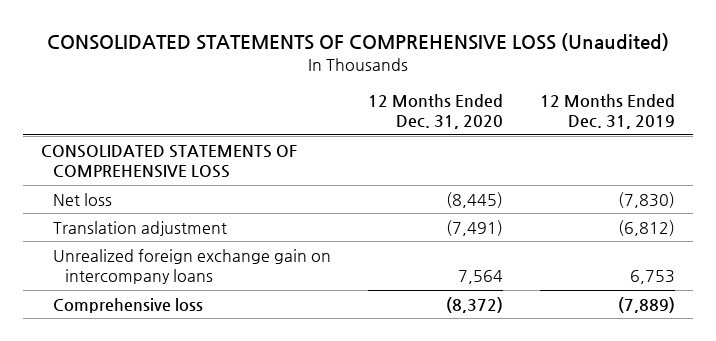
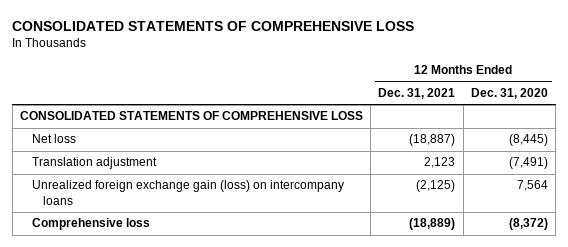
[47,33,670,52] CONSOLIDATED STATEMENTS OF COMPREHENSIVE LOSS (Unaudited) -> [12,20,415,31] CONSOLIDATED STATEMENTS OF COMPREHENSIVE LOSS
[539,93,675,130] 12 Months Ended Dec. 31, 2019 -> none
none -> [378,88,456,100] Dec. 31, 2021
[53,248,332,285] Unrealized foreign exchange gain on intercompany loans -> [31,180,344,205] Unrealized foreign exchange gain (loss) on intercompany loans

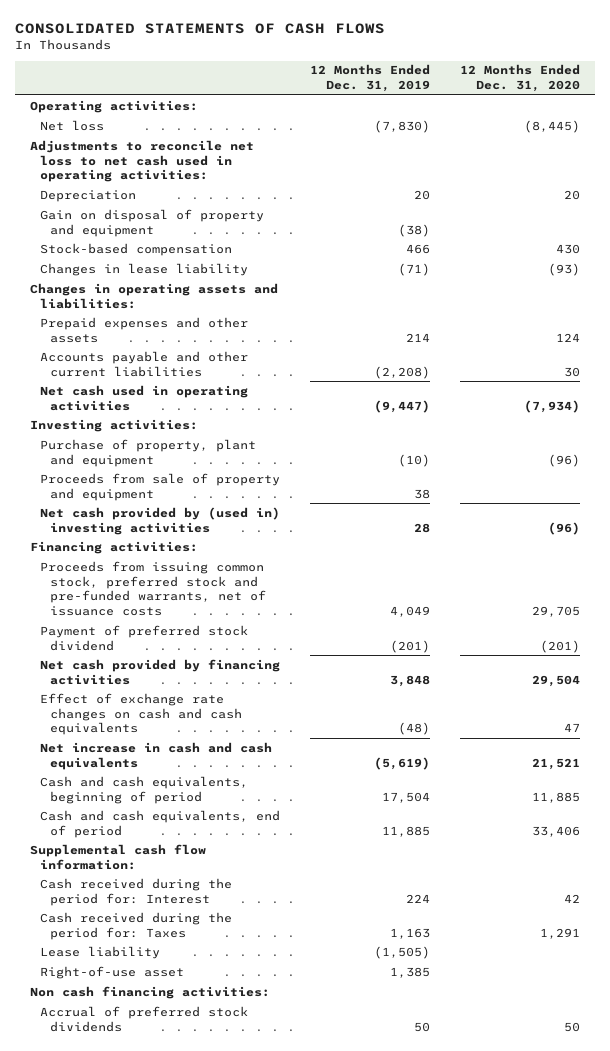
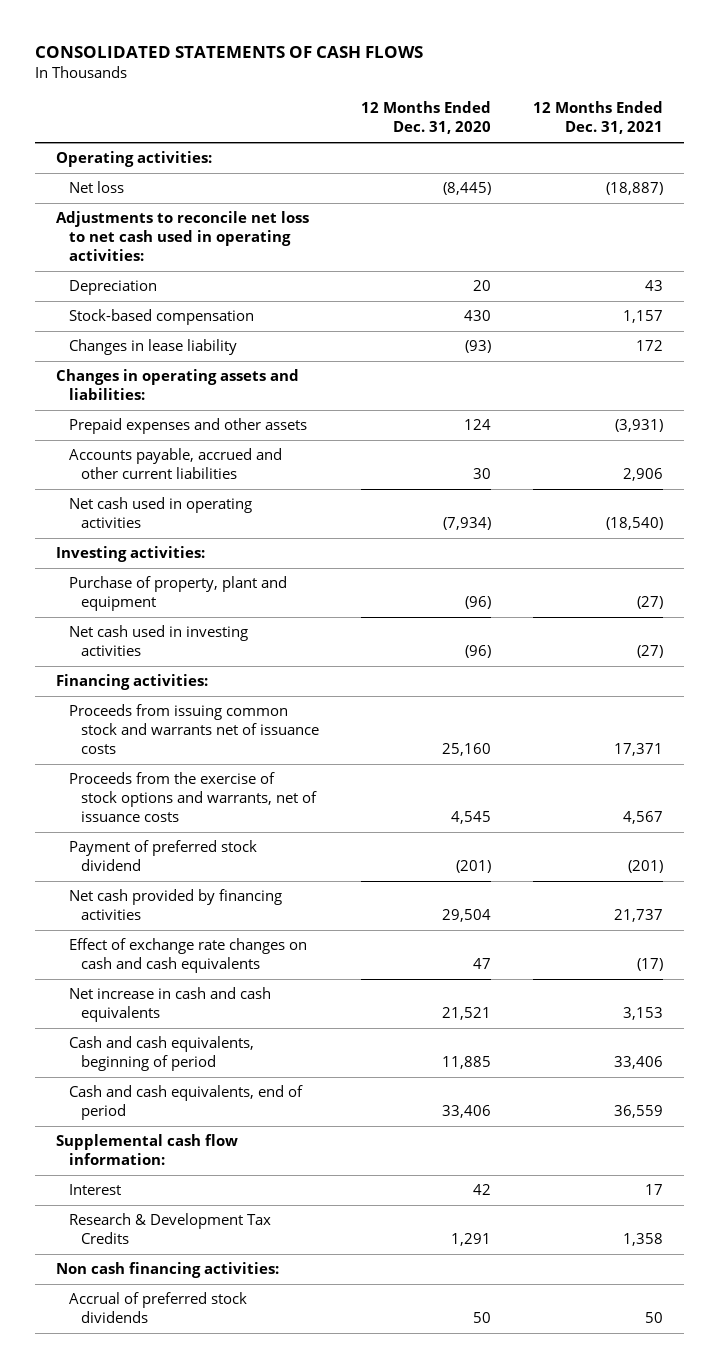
[309,64,430,93] 12 Months Ended Dec. 31, 2019 -> none
none -> [532,101,663,135] 12 Months Ended Dec. 31, 2021
[39,208,264,237] Gain on disposal of property and equipment -> none
[39,350,248,377] Accounts payable and other current liabilities -> [68,448,282,480] Accounts payable, accrued and other current liabilities
[39,472,280,501] Proceeds from sale of property and equipment -> none
[39,506,280,535] Net cash provided by (used in) investing activities -> [68,625,248,657] Net cash used in investing activities
[39,560,266,617] Proceeds from issuing common stock, preferred stock and pre-funded warrants, net of issuance costs -> [68,704,319,755] Proceeds from issuing common stock and warrants net of issuance costs
[531,606,580,618] 29,705 -> [441,743,491,757] 25,160
none -> [68,772,317,823] Proceeds from the exercise of stock options and warrants, net of issuance costs
[39,945,160,959] Lease liability -> none
[39,965,184,979] Right-of-use asset -> none
[39,877,232,906] Cash received during the period for: Interest -> [68,1184,121,1196] Interest
[39,911,232,940] Cash received during the period for: Taxes -> [68,1213,271,1245] Research & Development Tax Credits

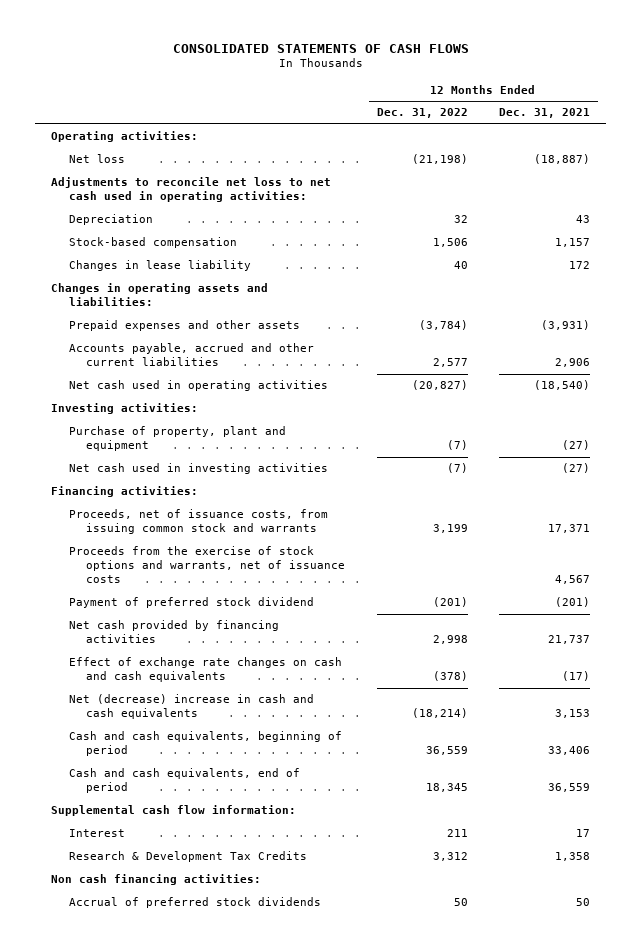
[360,101,491,135] 12 Months Ended Dec. 31, 2020 -> none
none -> [376,108,468,119] Dec. 31, 2022
[68,704,319,755] Proceeds from issuing common stock and warrants net of issuance costs -> [68,509,328,535] Proceeds, net of issuance costs, from issuing common stock and warrants
[68,987,271,1023] Net increase in cash and cash equivalents -> [68,694,314,720] Net (decrease) increase in cash and cash equivalents

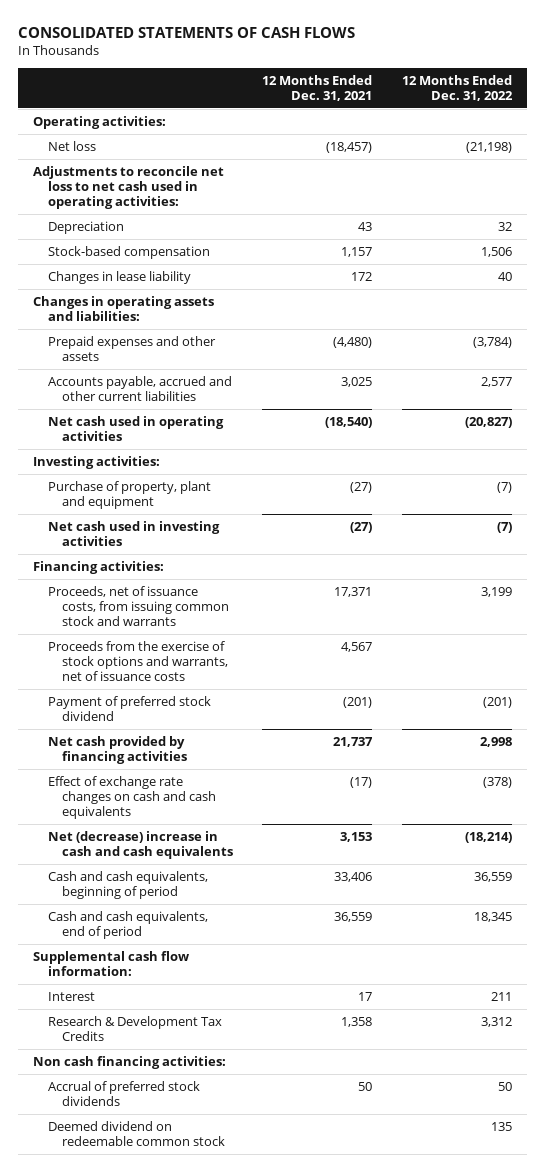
[534,154,591,165] (18,887) -> [326,141,373,153] (18,457)
[541,320,591,331] (3,931) -> [333,336,373,348] (4,480)
[555,358,591,368] 2,906 -> [341,376,373,387] 3,025
none -> [47,1120,225,1146] Deemed dividend on redeemable common stock

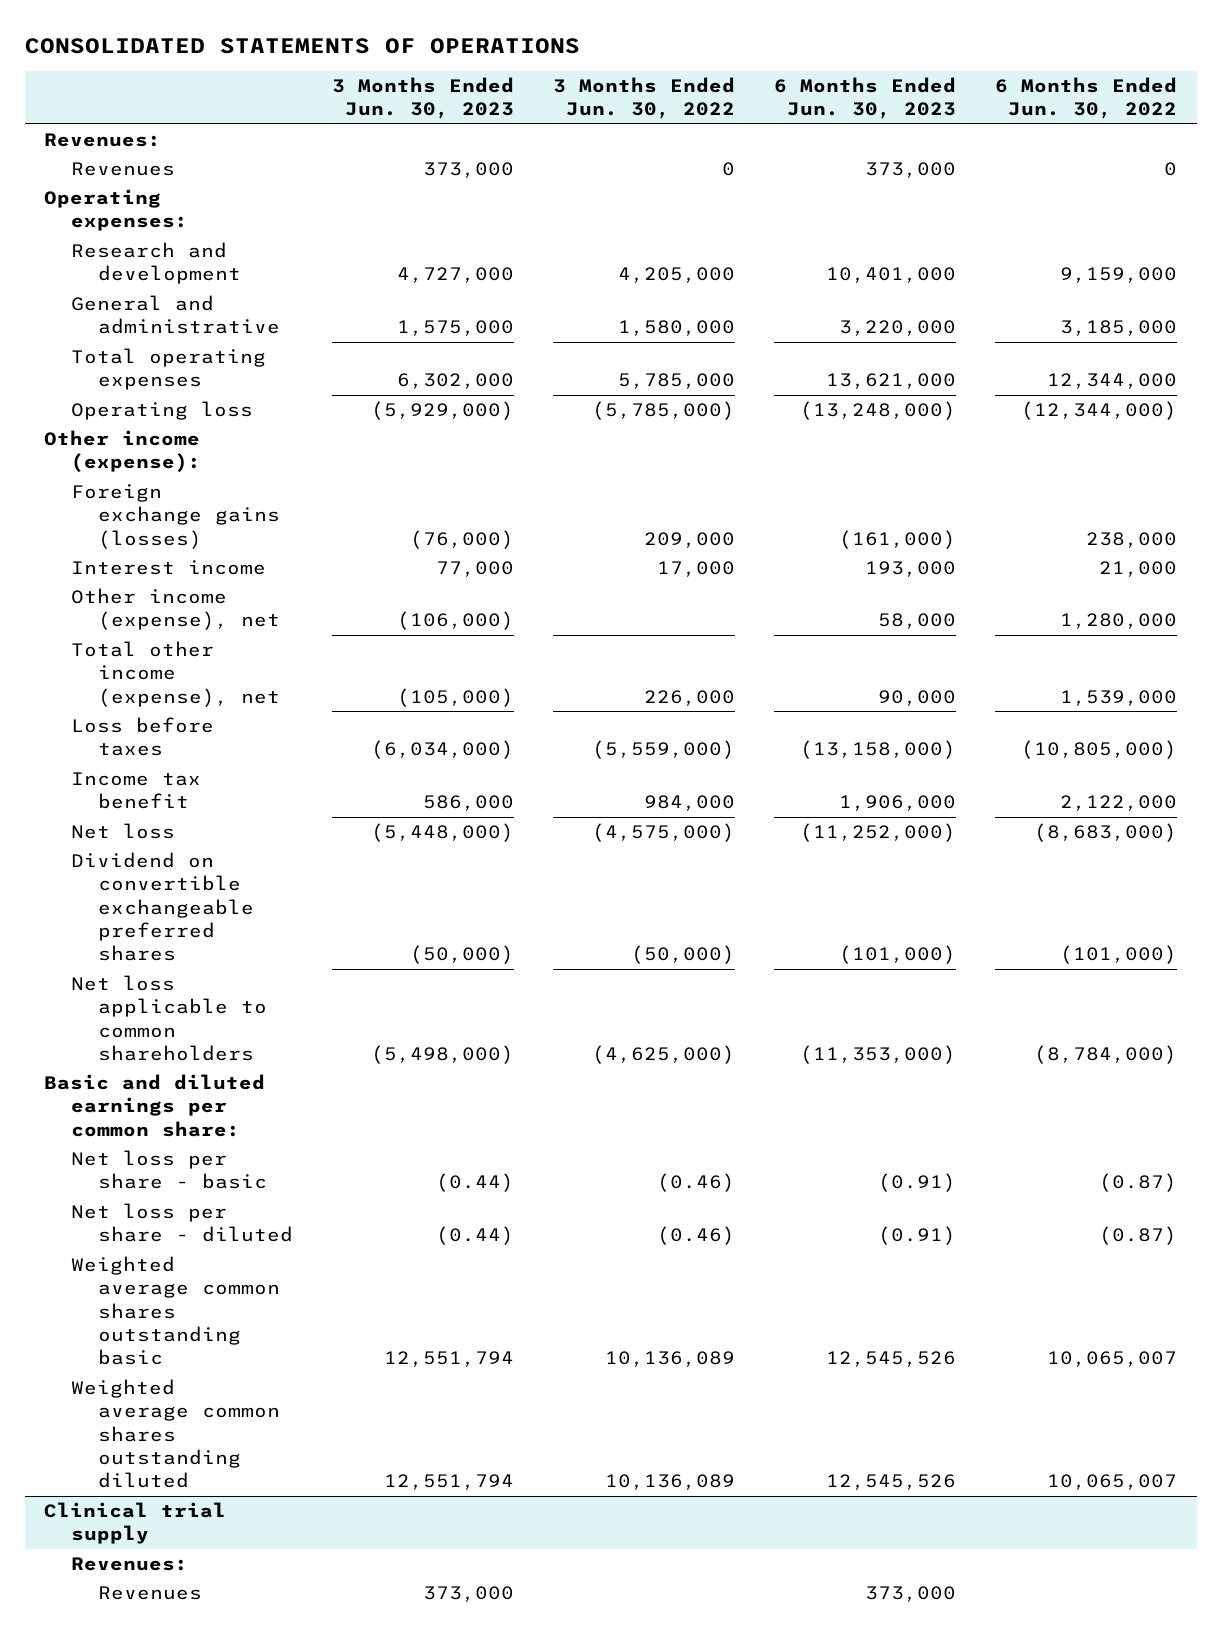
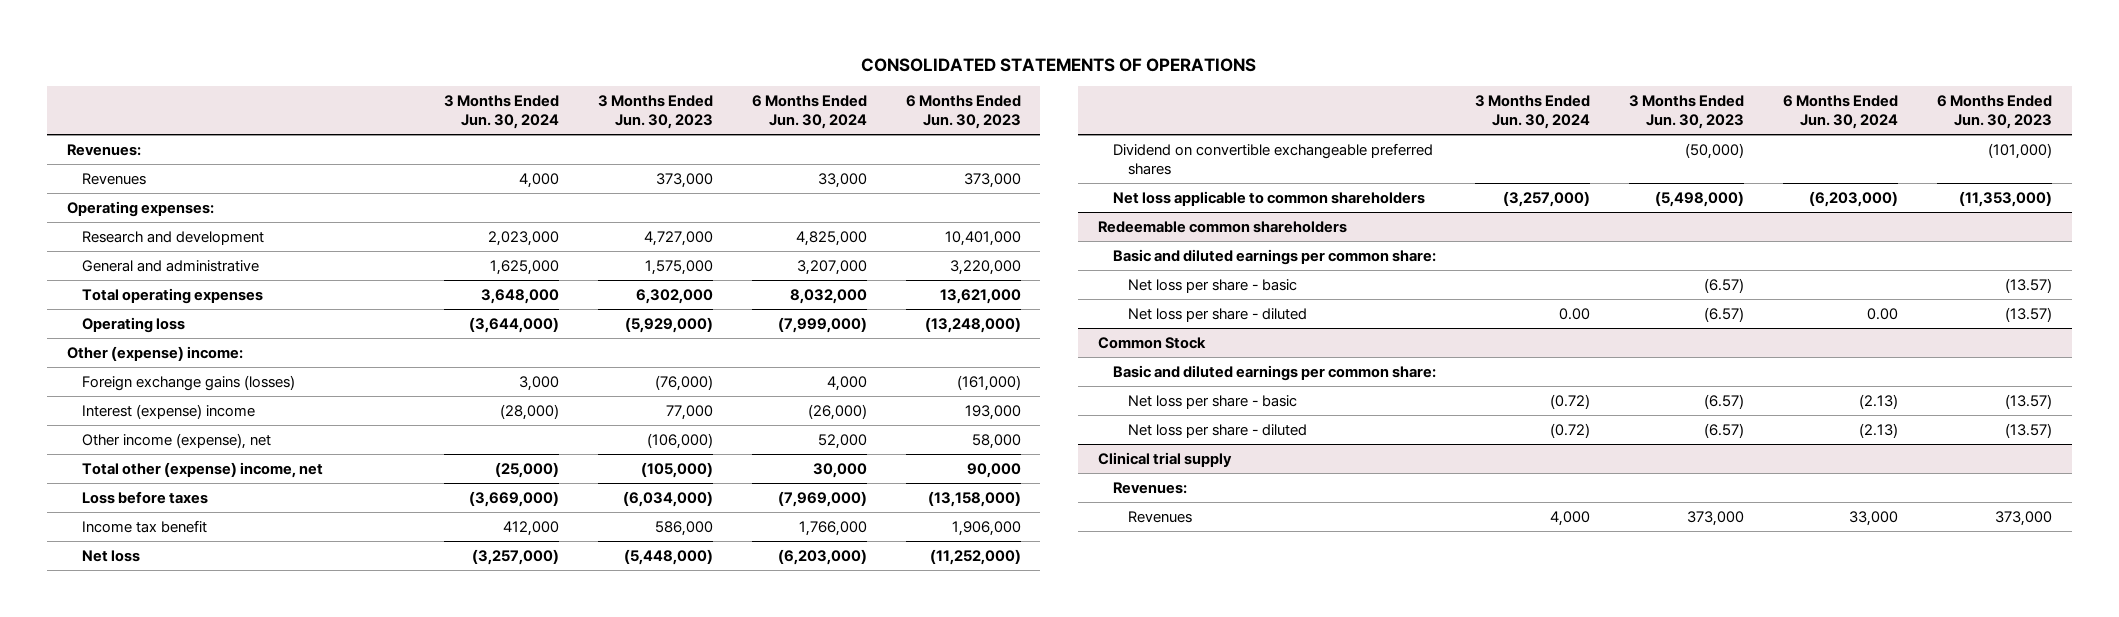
[553,76,736,120] 3 Months Ended Jun. 30, 2022 -> none
[995,76,1178,120] 6 Months Ended Jun. 30, 2022 -> none
none -> [443,94,559,130] 3 Months Ended Jun. 30, 2024
none -> [751,94,867,130] 6 Months Ended Jun. 30, 2024
[44,430,202,473] Other income (expense): -> [66,345,243,361] Other (expense) income:
[71,560,267,576] Interest income -> [81,403,255,419] Interest (expense) income
[71,641,280,707] Total other income (expense), net -> [81,461,323,478] Total other (expense) income, net
none -> [1097,220,1347,233] Redeemable common shareholders
[71,1256,280,1366] Weighted average common shares outstanding basic -> none
[71,1379,280,1489] Weighted average common shares outstanding diluted -> none
[436,1173,515,1193] (0.44) -> [1703,277,1744,293] (6.57)
[878,1173,957,1193] (0.91) -> [2005,277,2053,293] (13.57)
[436,1226,515,1246] (0.44) -> [1703,306,1744,322] (6.57)
[878,1226,957,1246] (0.91) -> [2005,306,2053,322] (13.57)
none -> [1097,336,1206,349] Common Stock
none -> [1112,364,1436,381] Basic and diluted earnings per common share:
none -> [1128,394,1298,409] Net loss per share - basic
none -> [1128,423,1308,438] Net loss per share - diluted

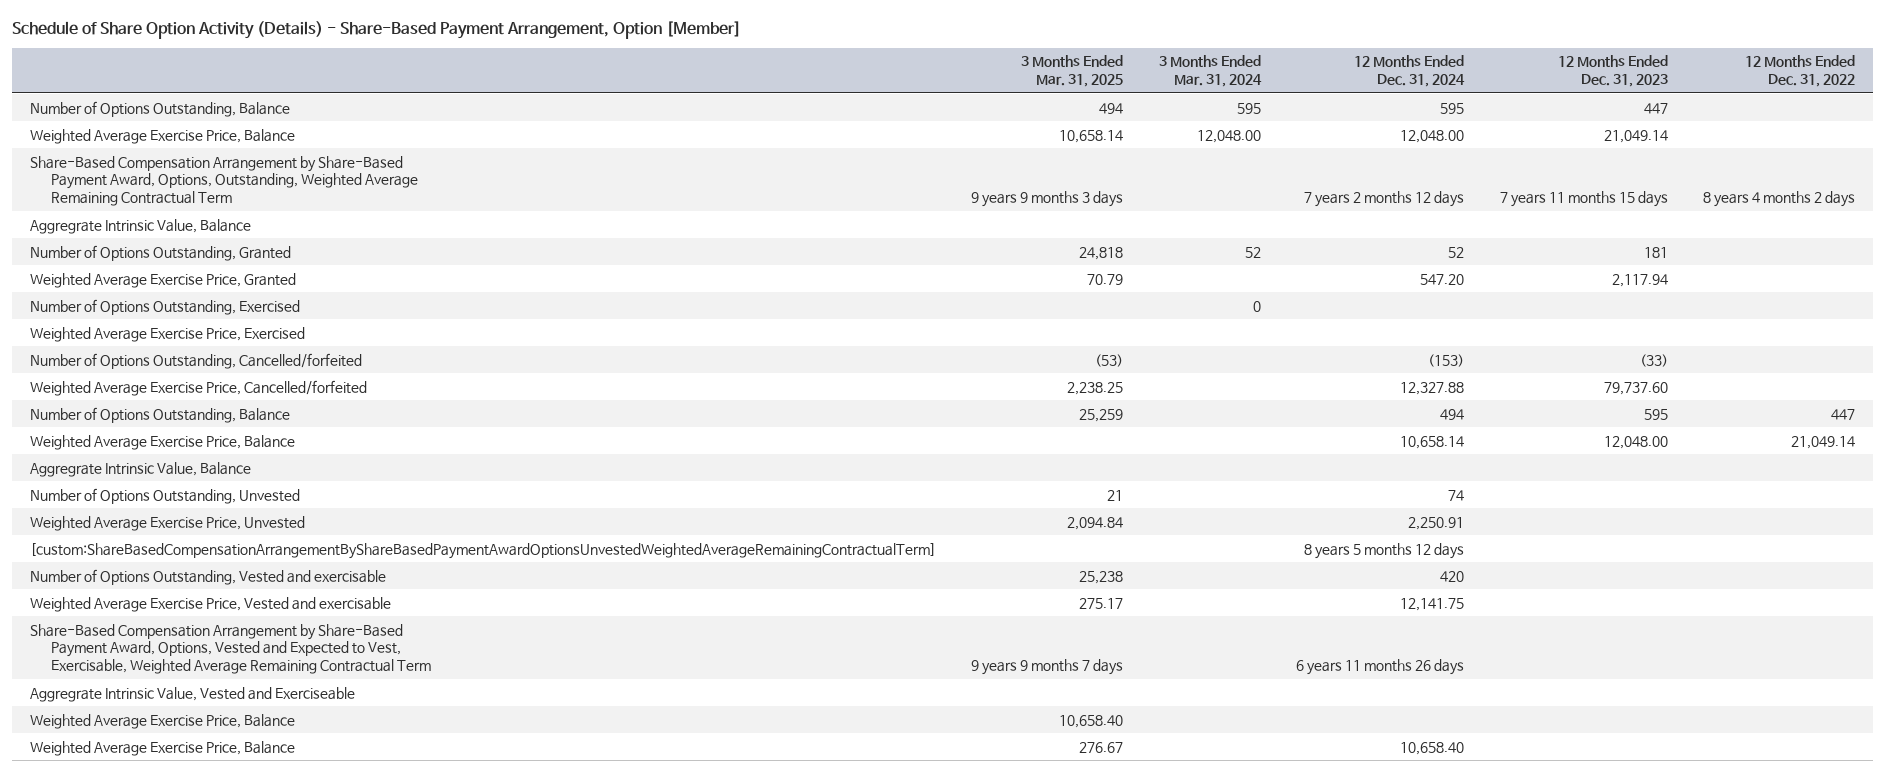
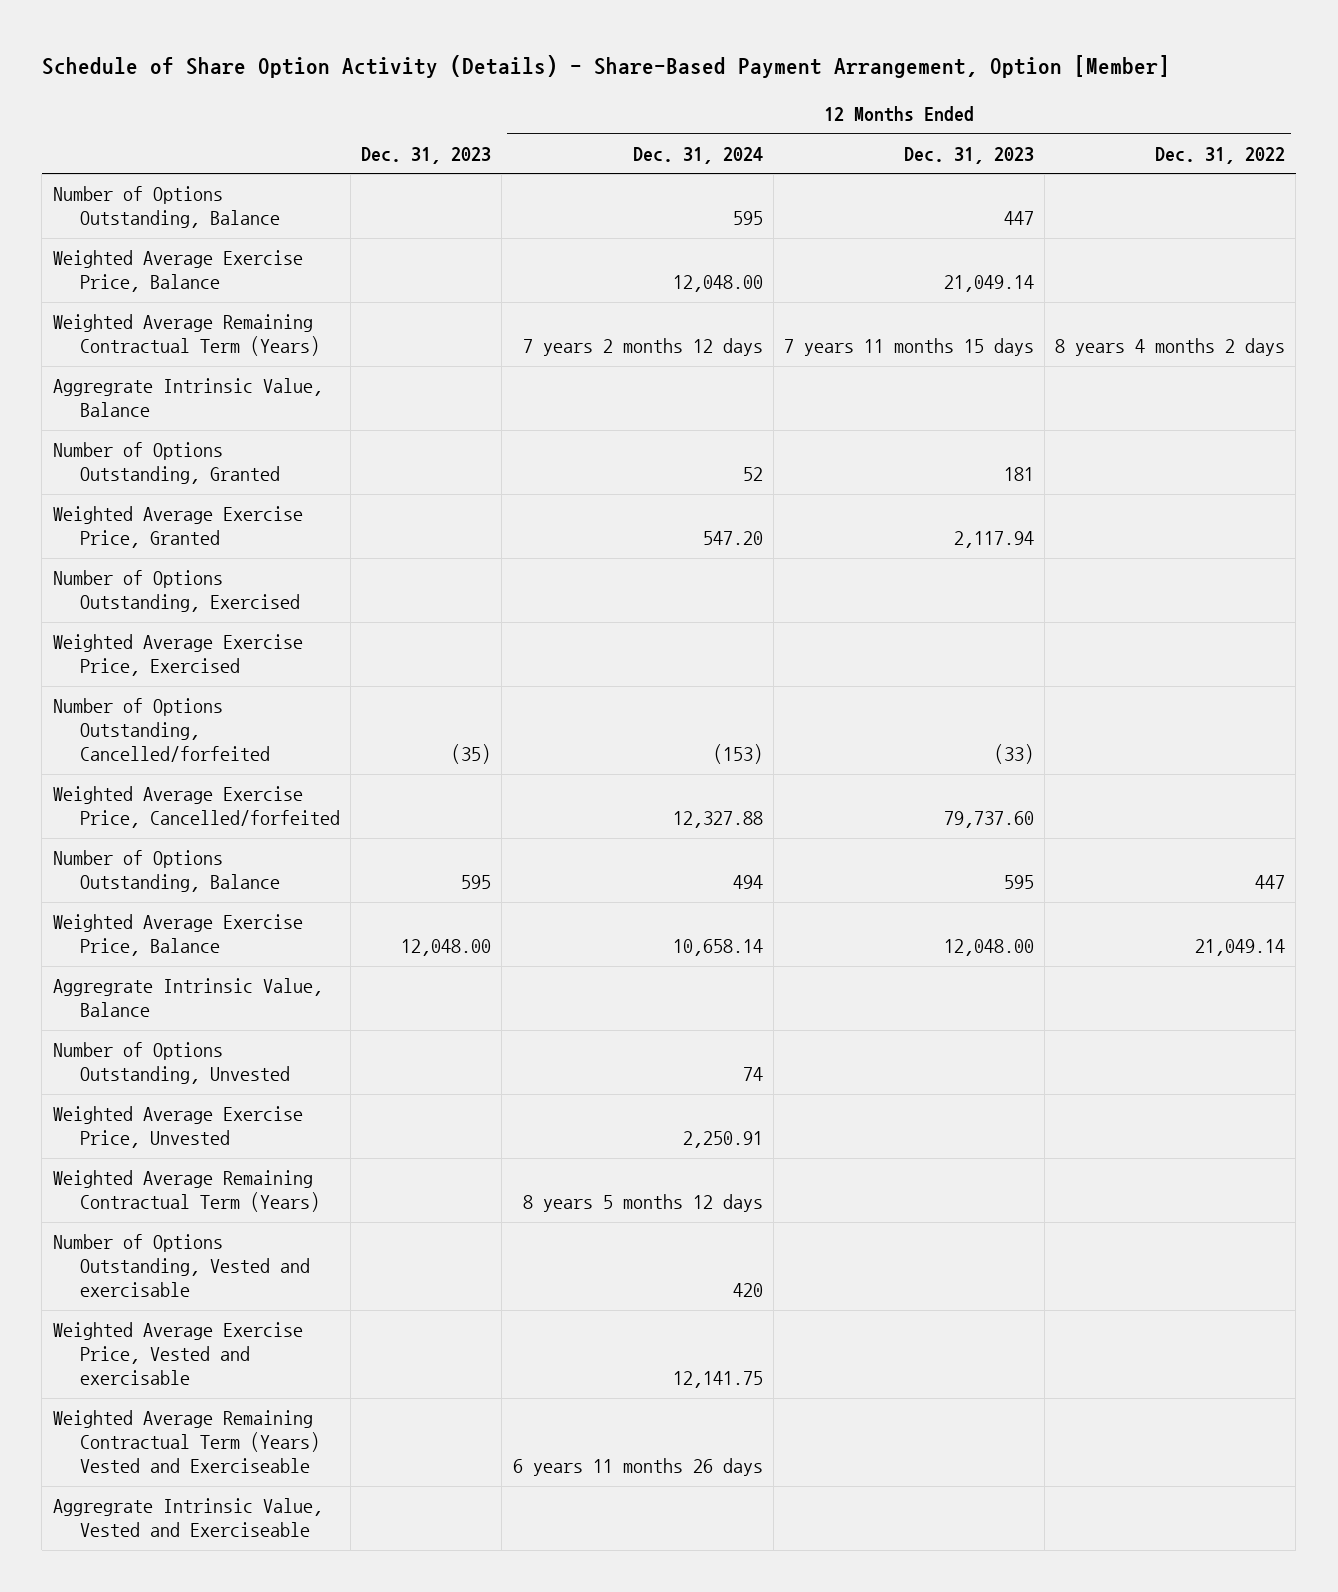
[1021,55,1124,88] 3 Months Ended Mar. 31, 2025 -> none
[1158,55,1262,88] 3 Months Ended Mar. 31, 2024 -> none
none -> [361,146,492,164] Dec. 31, 2023
[29,155,419,207] Share-Based Compensation Arrangement by Share-Based Payment Award, Options, Outstanding, Weighted Average Remaining Contractual Term -> [52,314,321,357] Weighted Average Remaining Contractual Term (Years)
[29,542,936,559] [custom:ShareBasedCompensationArrangementByShareBasedPaymentAwardOptionsUnvestedWeightedAverageRemainingContractualTerm] -> [52,1170,321,1213] Weighted Average Remaining Contractual Term (Years)
[29,623,432,675] Share-Based Compensation Arrangement by Share-Based Payment Award, Options, Vested and Expected to Vest, Exercisable, Weighted Average Remaining Contractual Term -> [52,1410,321,1474] Weighted Average Remaining Contractual Term (Years) Vested and Exerciseable
[29,713,295,729] Weighted Average Exercise Price, Balance -> none
[29,740,295,756] Weighted Average Exercise Price, Balance -> none

